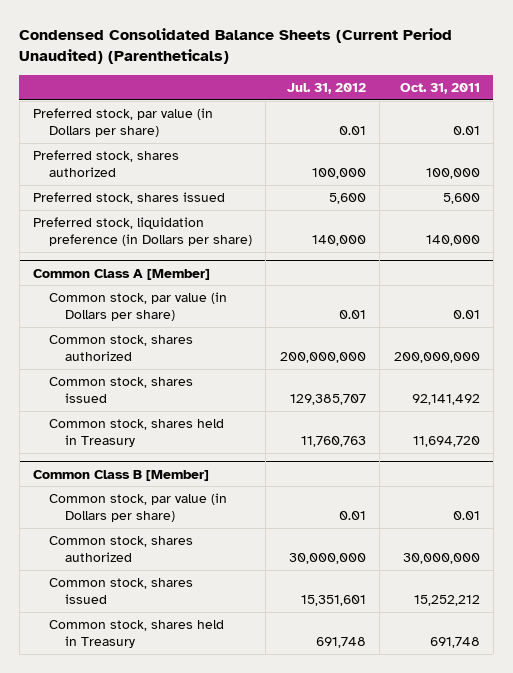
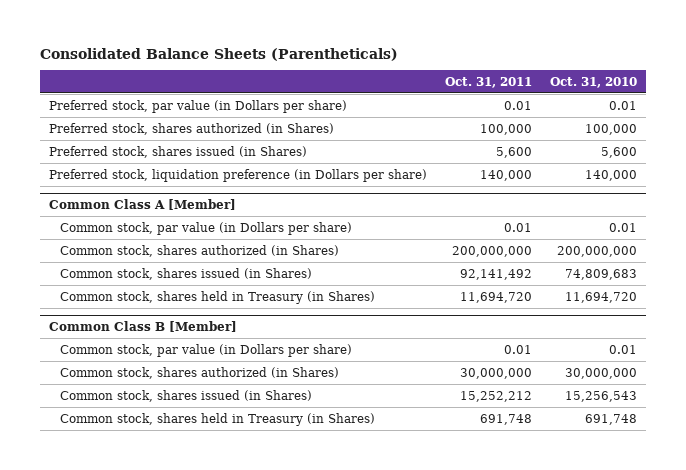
[19,28,453,65] Condensed Consolidated Balance Sheets (Current Period Unaudited) (Parentheticals) -> [40,47,399,61] Consolidated Balance Sheets (Parentheticals)
[286,83,366,95] Jul. 31, 2012 -> none
none -> [550,77,638,89] Oct. 31, 2010
[33,149,180,178] Preferred stock, shares authorized -> [49,122,335,135] Preferred stock, shares authorized (in Shares)
[33,191,226,204] Preferred stock, shares issued -> [49,145,308,158] Preferred stock, shares issued (in Shares)
[48,334,193,362] Common stock, shares authorized -> [59,244,339,257] Common stock, shares authorized (in Shares)
[48,376,193,404] Common stock, shares issued -> [59,267,312,280] Common stock, shares issued (in Shares)
[48,418,224,448] Common stock, shares held in Treasury -> [59,290,375,304] Common stock, shares held in Treasury (in Shares)
[48,535,193,563] Common stock, shares authorized -> [59,366,339,379] Common stock, shares authorized (in Shares)
[48,577,193,605] Common stock, shares issued -> [59,389,312,402] Common stock, shares issued (in Shares)
[48,619,224,649] Common stock, shares held in Treasury -> [59,412,375,426] Common stock, shares held in Treasury (in Shares)

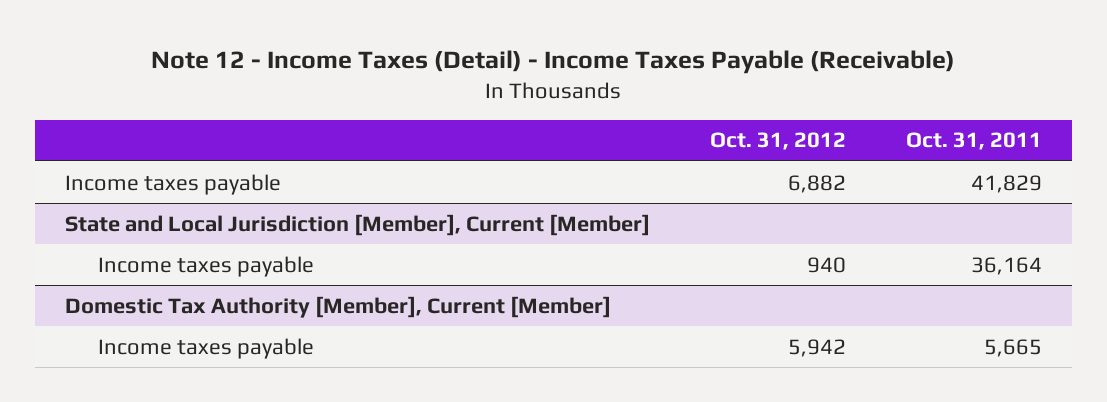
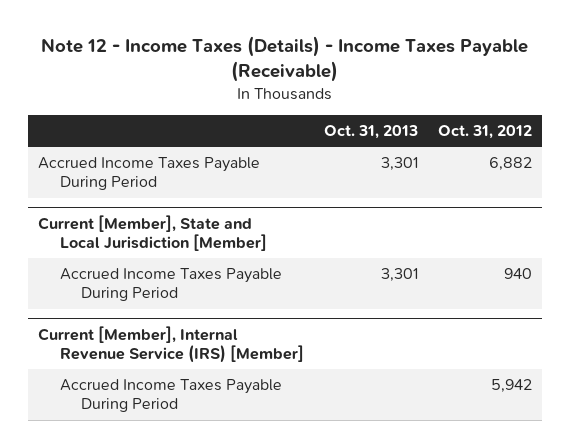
[151,50,956,75] Note 12 - Income Taxes (Detail) - Income Taxes Payable (Receivable) -> [40,36,528,83] Note 12 - Income Taxes (Details) - Income Taxes Payable (Receivable)
[906,132,1043,151] Oct. 31, 2011 -> none
none -> [323,124,418,139] Oct. 31, 2013
[64,295,611,318] Domestic Tax Authority [Member], Current [Member] -> none
[64,173,281,195] Income taxes payable -> [37,157,260,191] Accrued Income Taxes Payable During Period
[64,213,650,236] State and Local Jurisdiction [Member], Current [Member] -> [37,214,267,251] Current [Member], State and Local Jurisdiction [Member]
[97,255,314,277] Income taxes payable -> [59,268,282,302] Accrued Income Taxes Payable During Period
none -> [37,325,304,363] Current [Member], Internal Revenue Service (IRS) [Member]
[97,337,314,359] Income taxes payable -> [59,379,282,413] Accrued Income Taxes Payable During Period

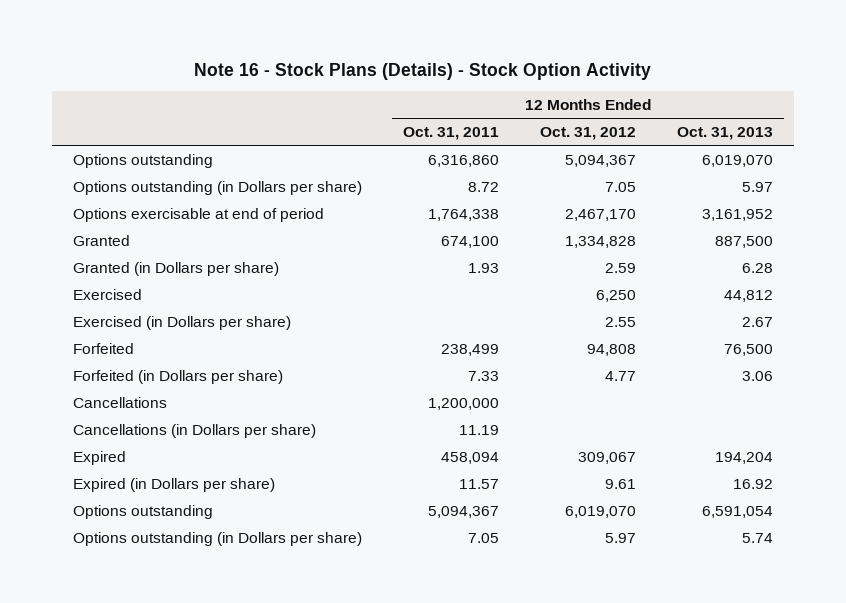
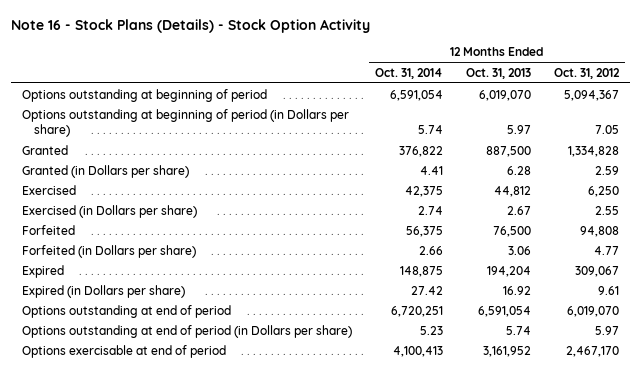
[402,127,499,141] Oct. 31, 2011 -> none
none -> [375,67,444,79] Oct. 31, 2014
[72,153,213,168] Options outstanding -> [22,88,268,102] Options outstanding at beginning of period
[72,180,362,195] Options outstanding (in Dollars per share) -> [22,108,350,138] Options outstanding at beginning of period (in Dollars per share)
[72,396,167,408] Cancellations -> none
[72,423,316,438] Cancellations (in Dollars per share) -> none
[72,504,213,519] Options outstanding -> [22,304,232,318] Options outstanding at end of period
[72,531,362,546] Options outstanding (in Dollars per share) -> [22,324,353,338] Options outstanding at end of period (in Dollars per share)
[72,207,324,222] Options exercisable at end of period -> [22,344,227,358] Options exercisable at end of period

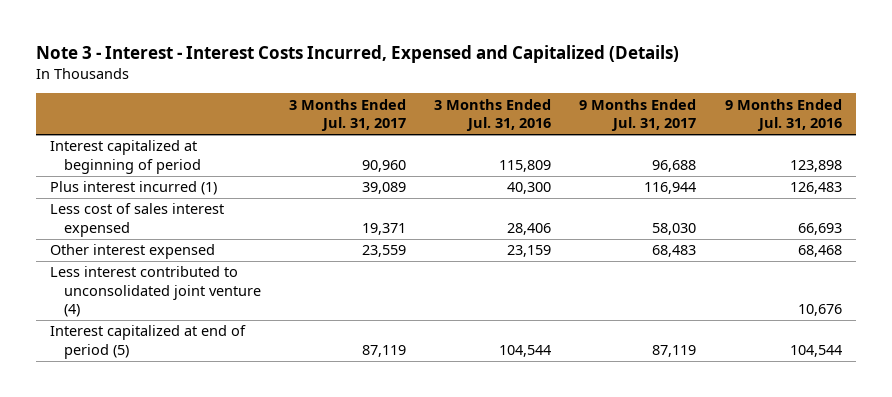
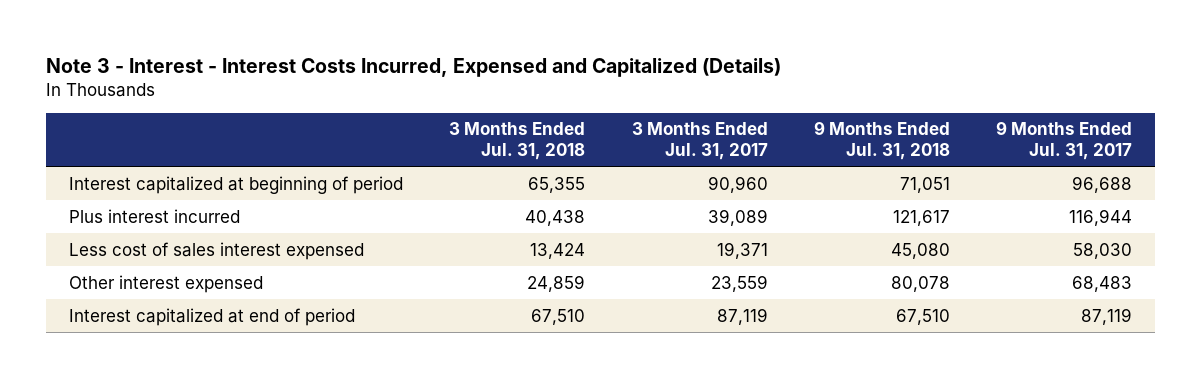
[434,98,552,132] 3 Months Ended Jul. 31, 2016 -> none
[724,98,842,132] 9 Months Ended Jul. 31, 2016 -> none
none -> [449,122,586,160] 3 Months Ended Jul. 31, 2018
none -> [813,121,950,160] 9 Months Ended Jul. 31, 2018
[50,181,218,196] Plus interest incurred (1) -> [69,208,241,223] Plus interest incurred
[50,266,261,318] Less interest contributed to unconsolidated joint venture (4) -> none
[50,325,247,359] Interest capitalized at end of period (5) -> [69,307,356,326] Interest capitalized at end of period

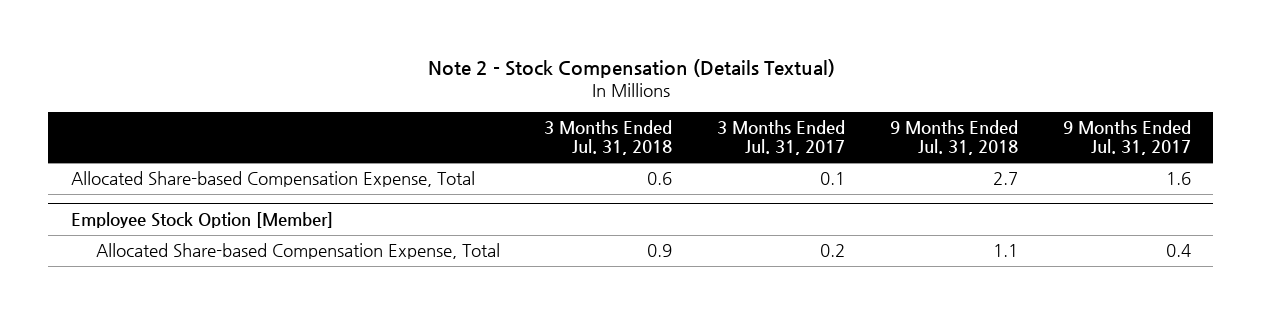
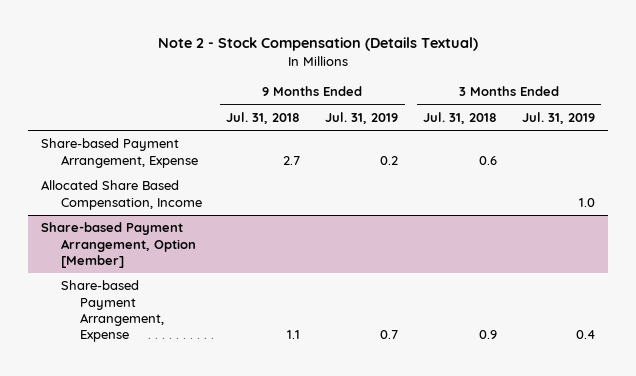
[717,120,846,156] 3 Months Ended Jul. 31, 2017 -> none
[1062,120,1191,156] 9 Months Ended Jul. 31, 2017 -> none
none -> [325,111,399,124] Jul. 31, 2019
none -> [522,111,596,124] Jul. 31, 2019
[70,171,475,188] Allocated Share-based Compensation Expense, Total -> [40,138,198,168] Share-based Payment Arrangement, Expense
none -> [40,180,202,210] Allocated Share Based Compensation, Income
[70,211,333,228] Employee Stock Option [Member] -> [40,222,196,269] Share-based Payment Arrangement, Option [Member]
[95,243,500,260] Allocated Share-based Compensation Expense, Total -> [60,280,165,343] Share-based Payment Arrangement, Expense

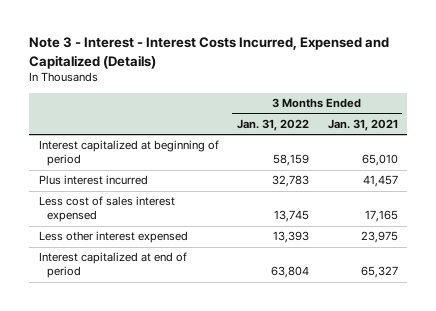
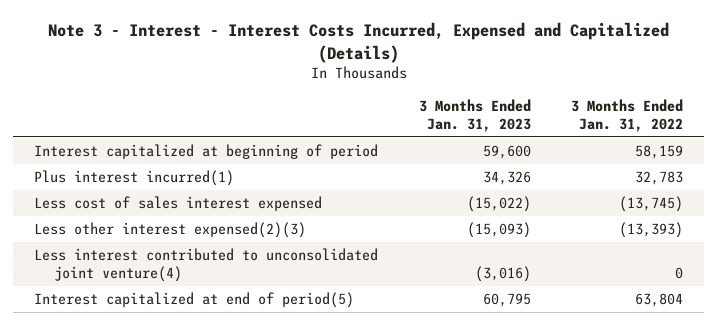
[327,119,398,132] Jan. 31, 2021 -> none
none -> [418,98,531,133] 3 Months Ended Jan. 31, 2023
[38,175,148,186] Plus interest incurred -> [33,169,234,186] Plus interest incurred(1)
[274,210,310,223] 13,745 -> [619,195,684,212] (13,745)
[38,231,188,244] Less other interest expensed -> [33,221,306,238] Less other interest expensed(2)(3)
[273,231,310,244] 13,393 -> [619,221,684,238] (13,393)
none -> [33,247,378,283] Less interest contributed to unconsolidated joint venture(4)
[38,252,187,279] Interest capitalized at end of period -> [33,291,354,308] Interest capitalized at end of period(5)

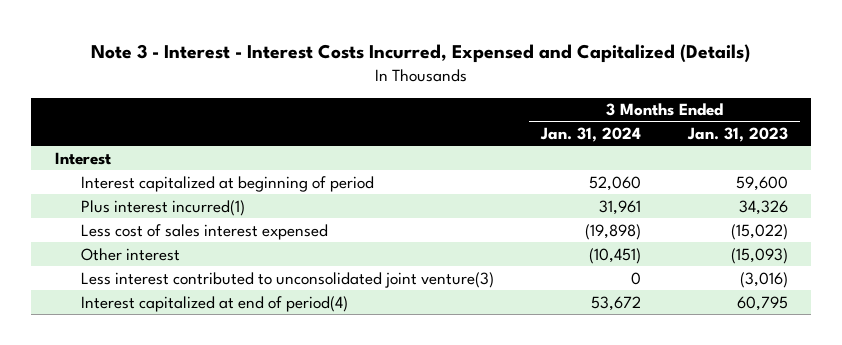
[571,98,684,133] 3 Months Ended Jan. 31, 2022 -> none
none -> [540,126,642,142] Jan. 31, 2024
none -> [54,151,111,165] Interest
[33,221,306,238] Less other interest expensed(2)(3) -> [81,247,181,261] Other interest
[33,247,378,283] Less interest contributed to unconsolidated joint venture(4) -> [81,271,495,288] Less interest contributed to unconsolidated joint venture(3)
[33,291,354,308] Interest capitalized at end of period(5) -> [81,295,349,312] Interest capitalized at end of period(4)

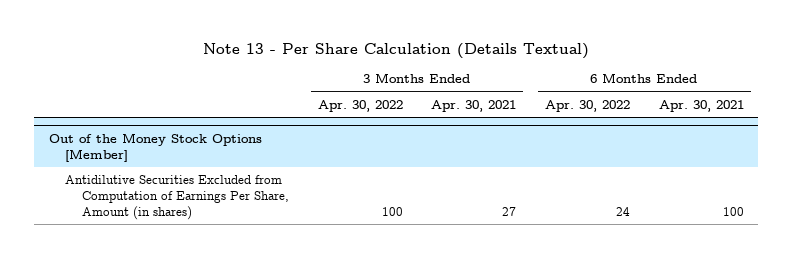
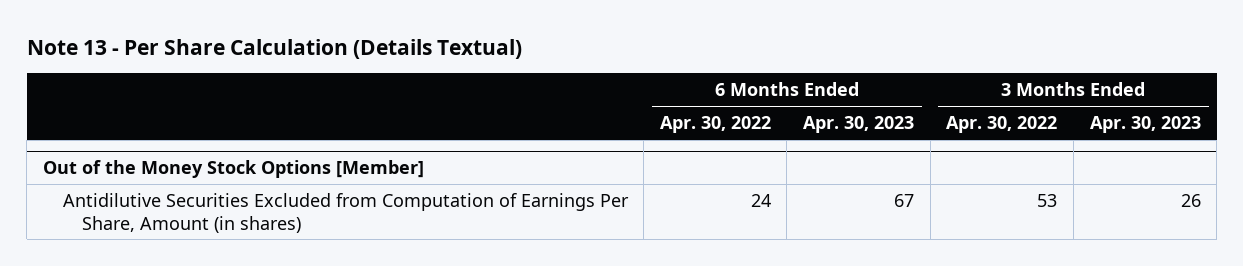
[431,99,517,112] Apr. 30, 2021 -> none
[658,99,744,112] Apr. 30, 2021 -> none
none -> [803,116,915,134] Apr. 30, 2023
none -> [1089,116,1201,134] Apr. 30, 2023
[381,207,403,217] 100 -> [1037,194,1058,208] 53

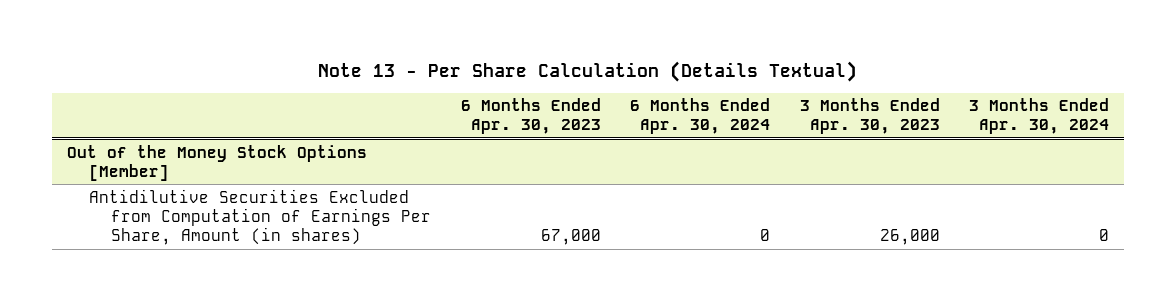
[659,116,771,134] Apr. 30, 2022 -> none
[946,116,1058,134] Apr. 30, 2022 -> none
none -> [630,98,771,135] 6 Months Ended Apr. 30, 2024
none -> [968,98,1109,135] 3 Months Ended Apr. 30, 2024
[894,194,915,208] 67 -> [540,229,601,246] 67,000
[1180,194,1201,208] 26 -> [879,229,940,246] 26,000

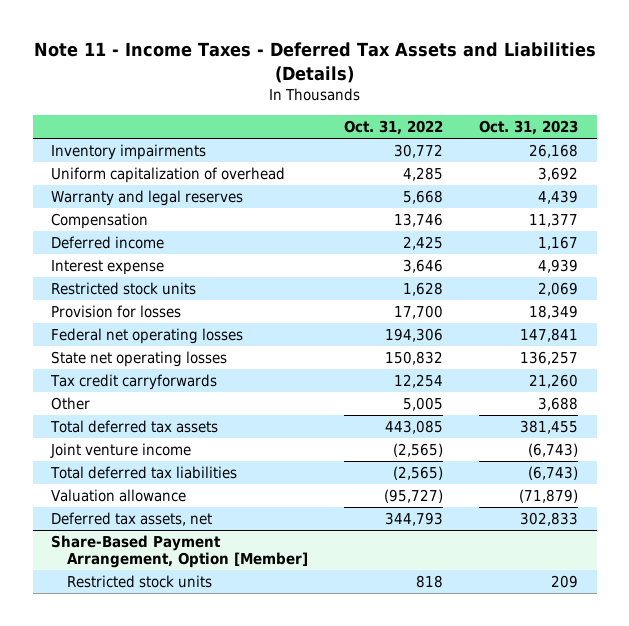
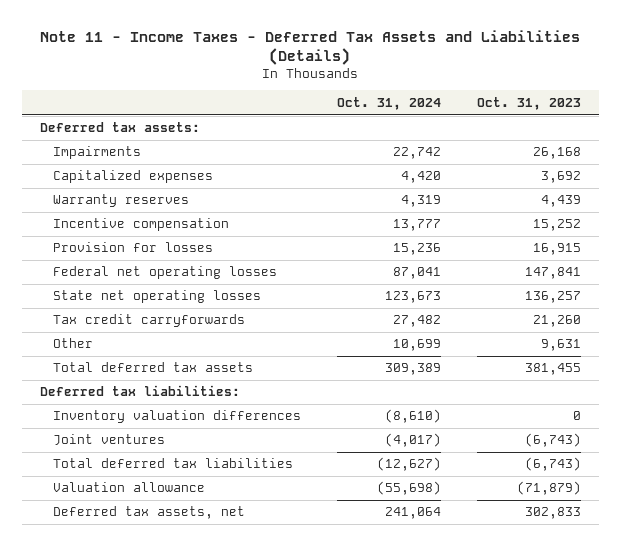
[344,120,444,136] Oct. 31, 2022 -> none
none -> [336,96,441,110] Oct. 31, 2024
[50,236,164,250] Deferred income -> none
[50,260,164,276] Interest expense -> none
[50,282,196,296] Restricted stock units -> none
none -> [40,122,201,133] Deferred tax assets:
[50,144,206,161] Inventory impairments -> [53,146,142,160] Impairments
[50,167,285,184] Uniform capitalization of overhead -> [53,170,214,184] Capitalized expenses
[50,190,243,207] Warranty and legal reserves -> [53,194,190,208] Warranty reserves
[50,213,148,230] Compensation -> [53,218,230,232] Incentive compensation
[529,213,579,228] 11,377 -> [532,219,581,232] 15,252
[529,305,579,320] 18,349 -> [532,243,581,256] 16,915
[538,397,579,412] 3,688 -> [540,339,581,352] 9,631
none -> [40,385,241,397] Deferred tax liabilities:
none -> [53,410,302,424] Inventory valuation differences
[49,443,191,459] Joint venture income -> [53,434,166,446] Joint ventures
[50,535,308,569] Share-Based Payment Arrangement, Option [Member] -> none
[66,575,212,589] Restricted stock units -> none

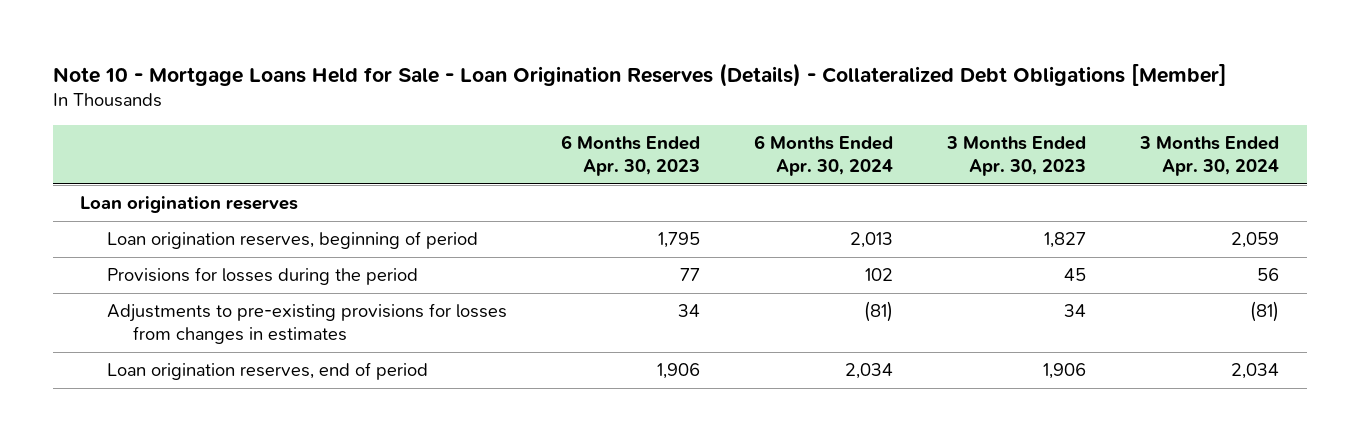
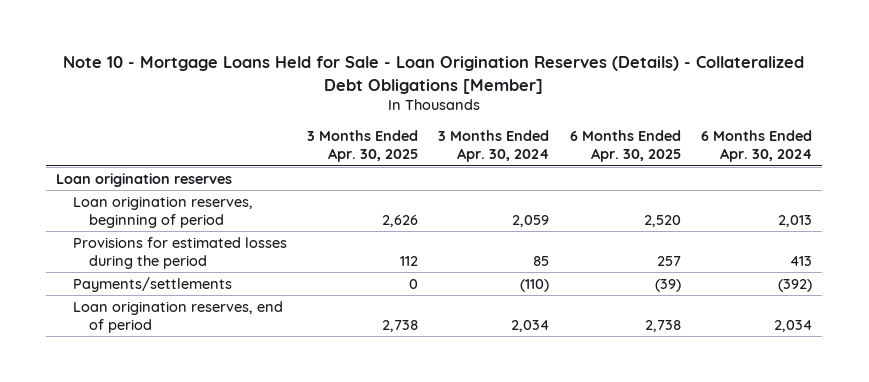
[560,134,700,176] 6 Months Ended Apr. 30, 2023 -> none
[946,135,1087,176] 3 Months Ended Apr. 30, 2023 -> none
none -> [307,130,419,163] 3 Months Ended Apr. 30, 2025
none -> [569,130,681,163] 6 Months Ended Apr. 30, 2025
[106,303,507,345] Adjustments to pre-existing provisions for losses from changes in estimates -> none
[106,267,418,286] Provisions for losses during the period -> [72,236,287,269] Provisions for estimated losses during the period
[865,268,894,282] 102 -> [790,255,813,266] 413
[1257,268,1280,282] 56 -> [533,255,550,266] 85
none -> [72,276,232,292] Payments/settlements

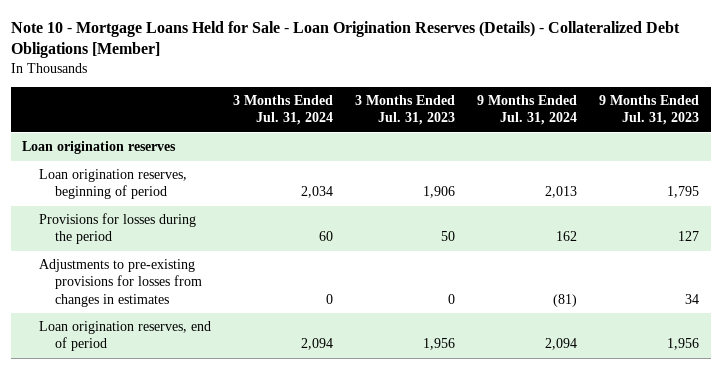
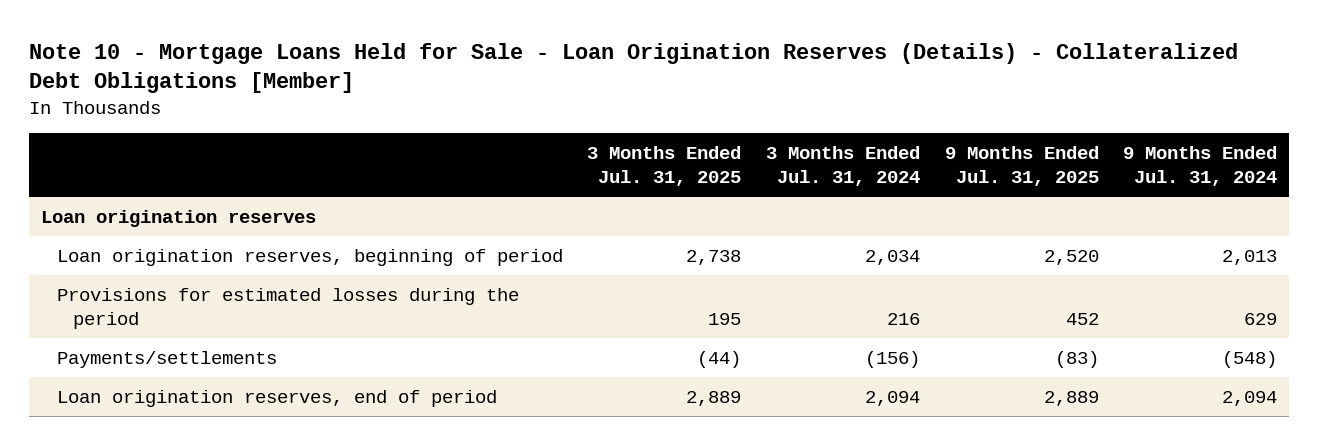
[355,95,456,126] 3 Months Ended Jul. 31, 2023 -> none
[599,95,700,126] 9 Months Ended Jul. 31, 2023 -> none
none -> [587,146,742,187] 3 Months Ended Jul. 31, 2025
none -> [944,146,1099,187] 9 Months Ended Jul. 31, 2025
[38,259,203,307] Adjustments to pre-existing provisions for losses from changes in estimates -> none
[38,213,196,245] Provisions for losses during the period -> [56,287,519,330] Provisions for estimated losses during the period
[318,231,333,242] 60 -> [887,313,921,326] 216
[556,231,578,242] 162 -> [1244,313,1278,326] 629
none -> [56,350,277,368] Payments/settlements

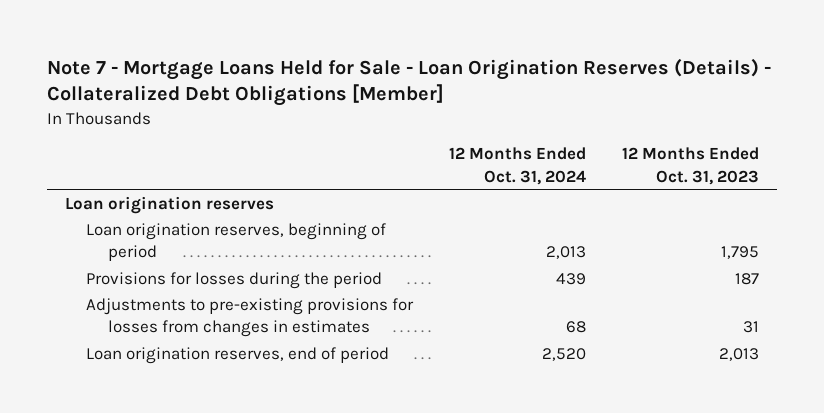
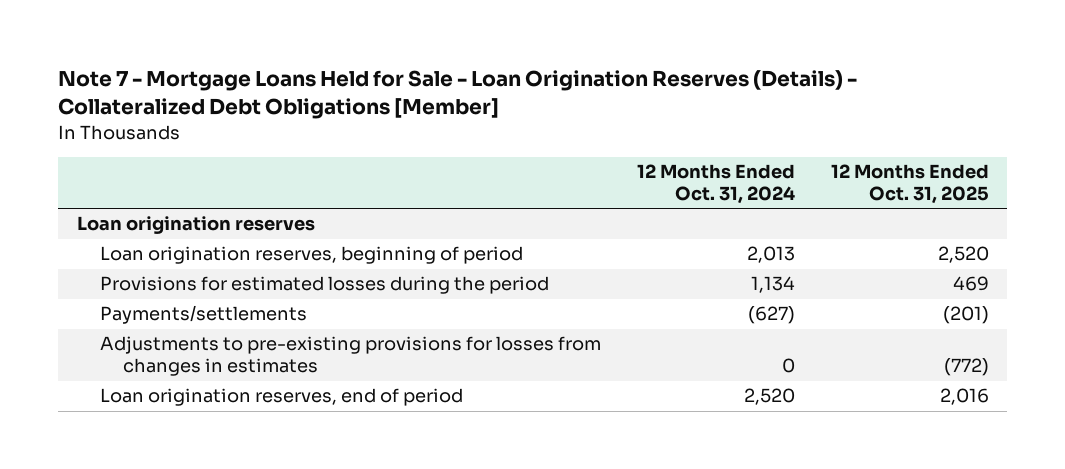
[621,147,759,185] 12 Months Ended Oct. 31, 2023 -> none
none -> [830,163,989,205] 12 Months Ended Oct. 31, 2025
[86,271,383,289] Provisions for losses during the period -> [99,276,549,295] Provisions for estimated losses during the period
[556,272,587,285] 439 -> [750,276,795,294] 1,134
none -> [99,305,307,325] Payments/settlements
[566,320,587,333] 68 -> [781,358,795,374] 0

